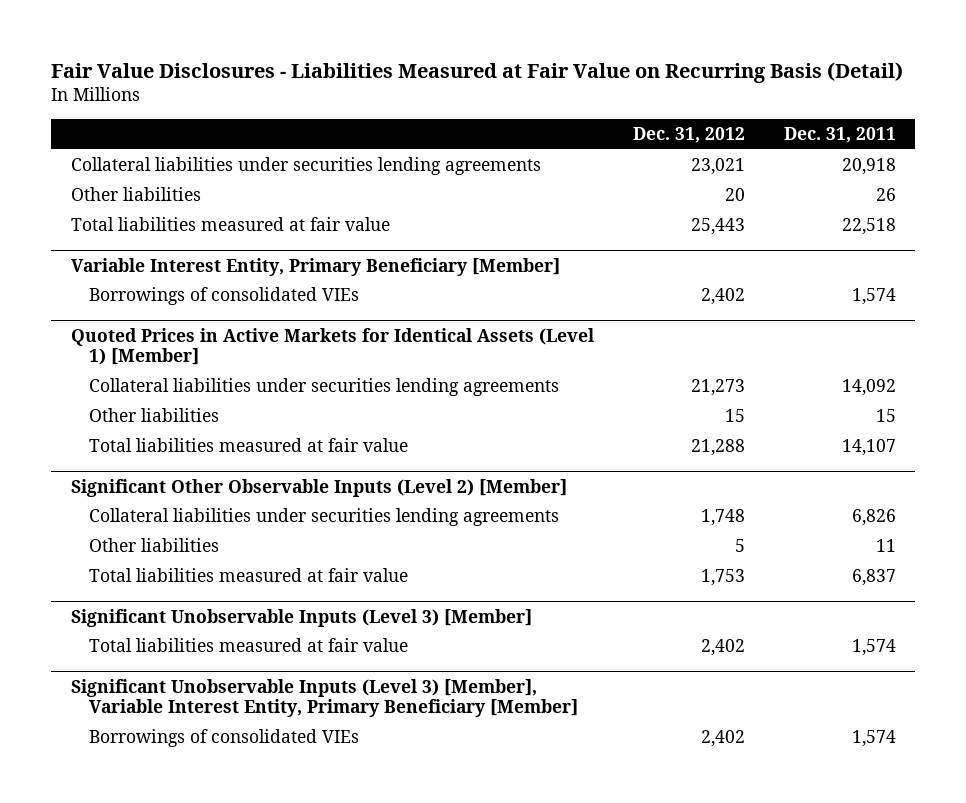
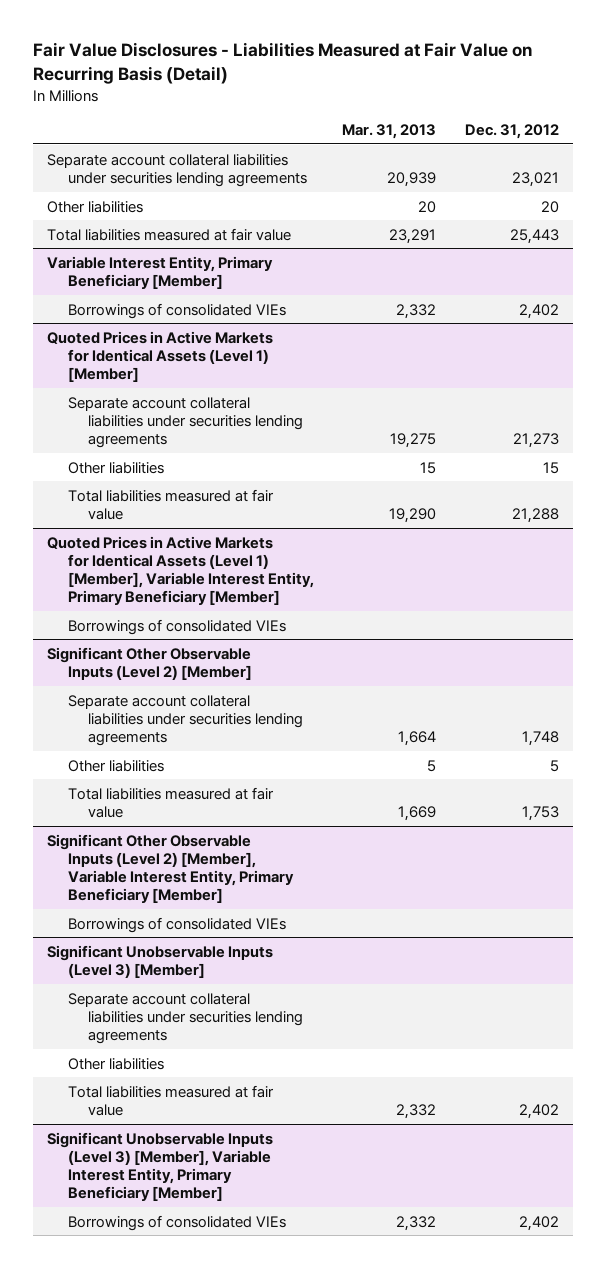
[783,127,896,144] Dec. 31, 2011 -> none
none -> [342,124,437,140] Mar. 31, 2013
[70,157,541,176] Collateral liabilities under securities lending agreements -> [47,153,307,187] Separate account collateral liabilities under securities lending agreements
[89,378,560,397] Collateral liabilities under securities lending agreements -> [67,396,304,449] Separate account collateral liabilities under securities lending agreements
none -> [47,535,314,606] Quoted Prices in Active Markets for Identical Assets (Level 1) [Member], Variable Interest Entity, Primary Beneficiary [Member]
none -> [67,618,286,635] Borrowings of consolidated VIEs
[89,508,560,527] Collateral liabilities under securities lending agreements -> [67,694,304,747] Separate account collateral liabilities under securities lending agreements
none -> [47,833,294,904] Significant Other Observable Inputs (Level 2) [Member], Variable Interest Entity, Primary Beneficiary [Member]
none -> [67,916,286,933] Borrowings of consolidated VIEs
none -> [67,992,304,1045] Separate account collateral liabilities under securities lending agreements
none -> [67,1057,164,1070] Other liabilities

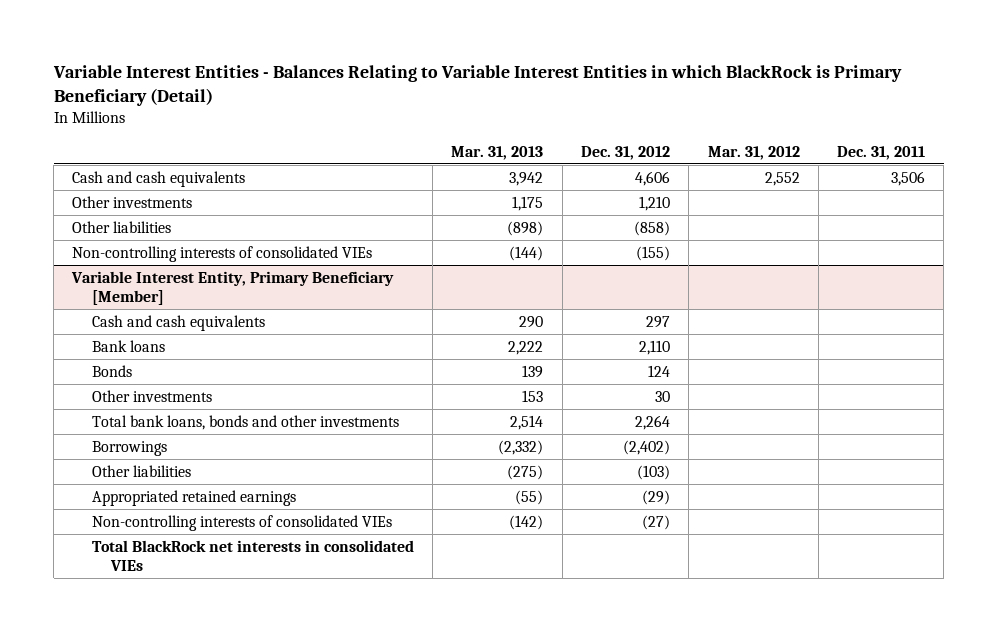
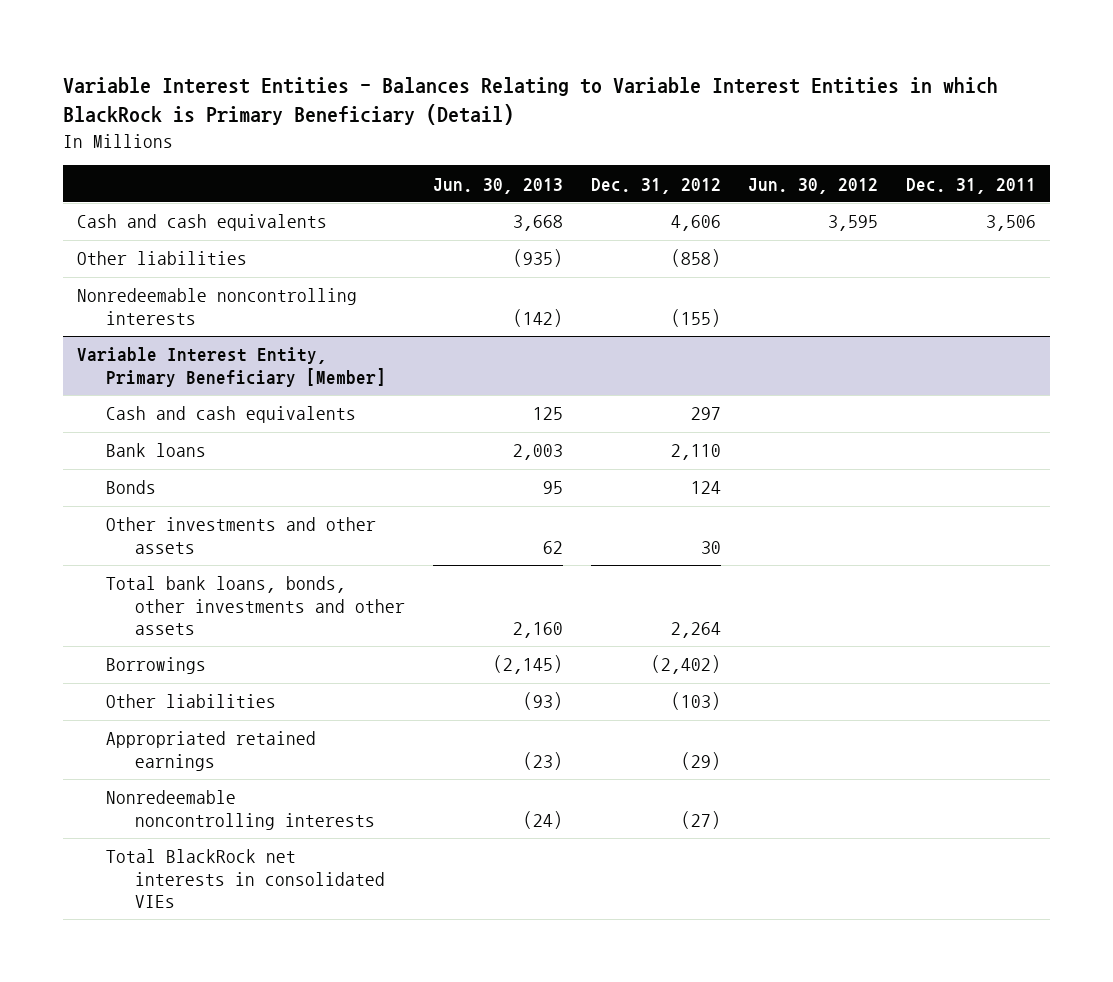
[451,145,544,160] Mar. 31, 2013 -> none
[707,145,800,160] Mar. 31, 2012 -> none
none -> [433,177,564,194] Jun. 30, 2013
none -> [748,177,879,194] Jun. 30, 2012
[72,195,193,208] Other investments -> none
[72,245,373,262] Non-controlling interests of consolidated VIEs -> [76,288,357,325] Nonredeemable noncontrolling interests
[91,389,212,402] Other investments -> [106,517,377,554] Other investments and other assets
[91,414,399,430] Total bank loans, bonds and other investments -> [106,576,406,635] Total bank loans, bonds, other investments and other assets
[91,514,392,531] Non-controlling interests of consolidated VIEs -> [106,790,376,830] Nonredeemable noncontrolling interests

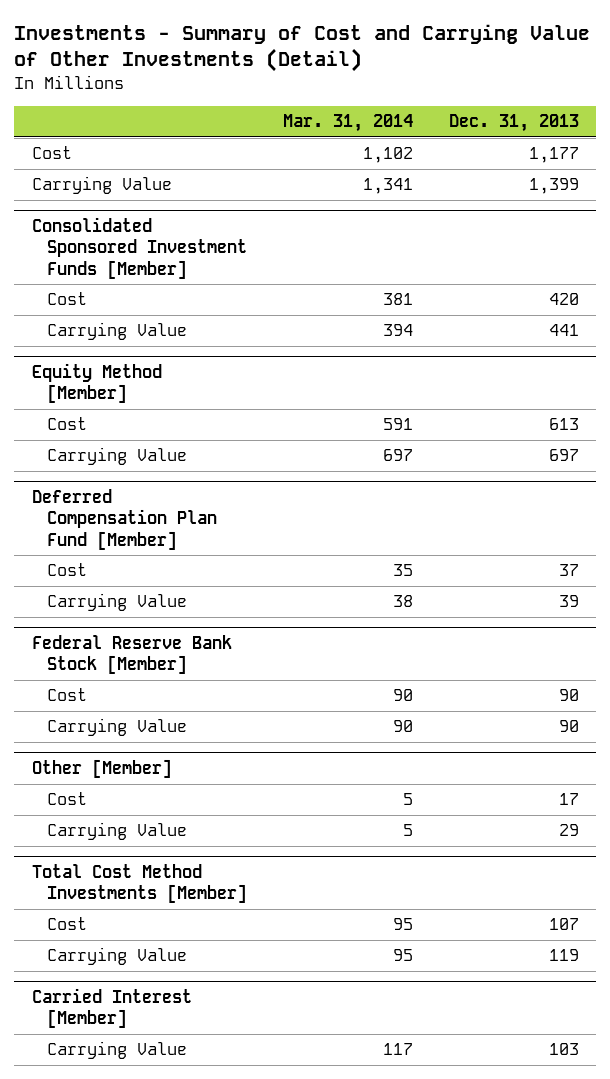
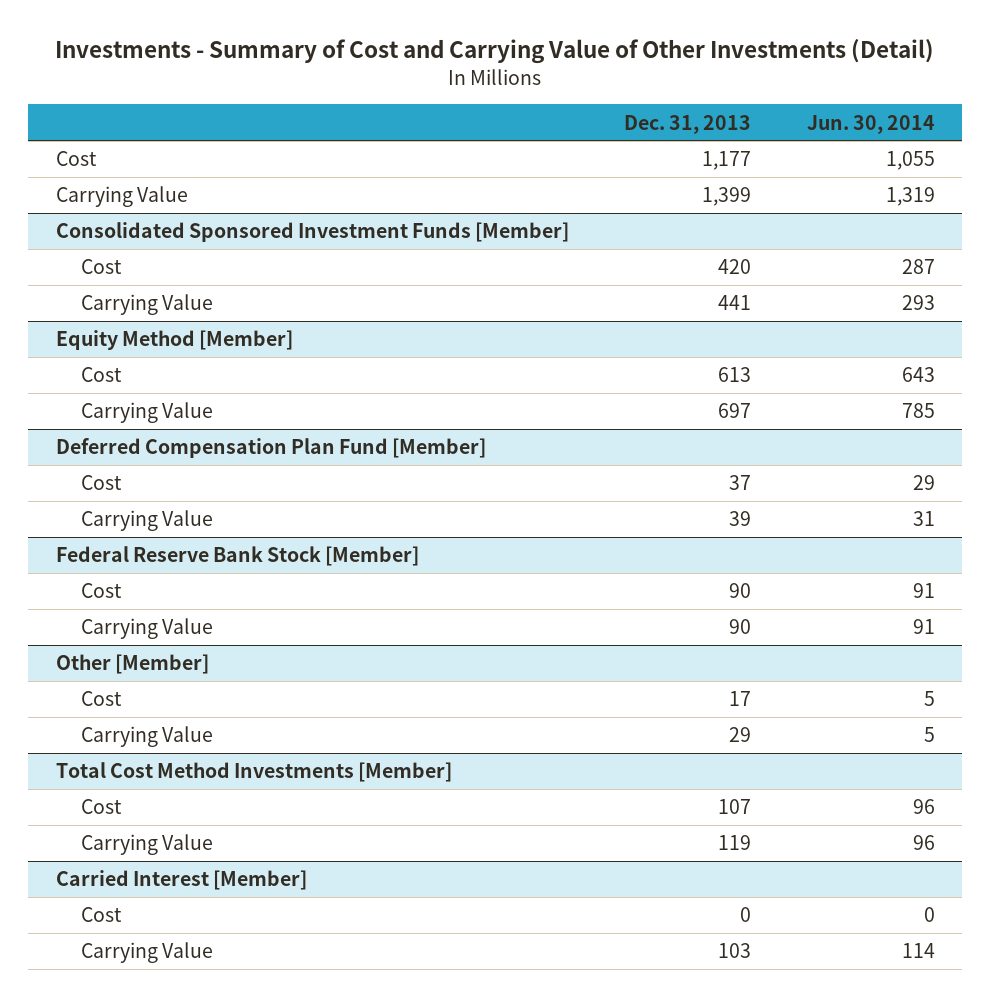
[282,113,413,132] Mar. 31, 2014 -> none
none -> [806,114,935,134] Jun. 30, 2014
none -> [80,907,122,923] Cost

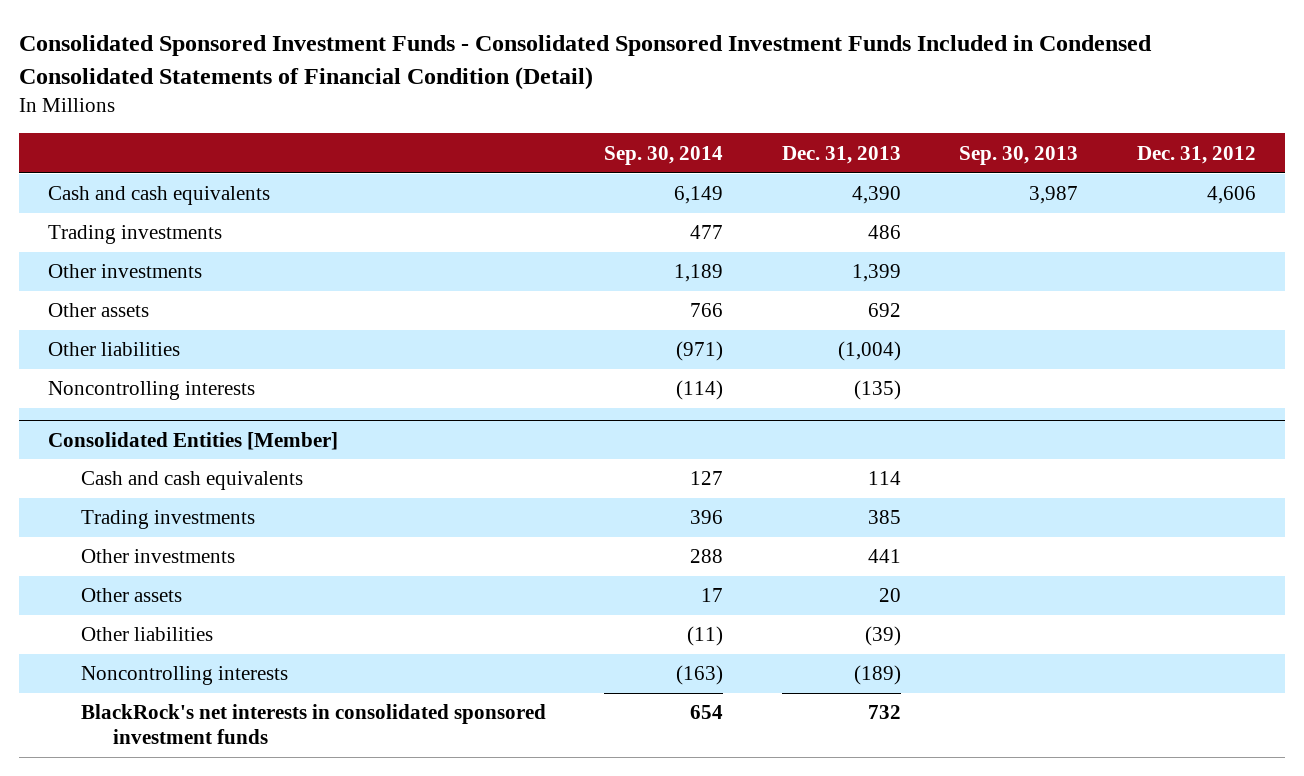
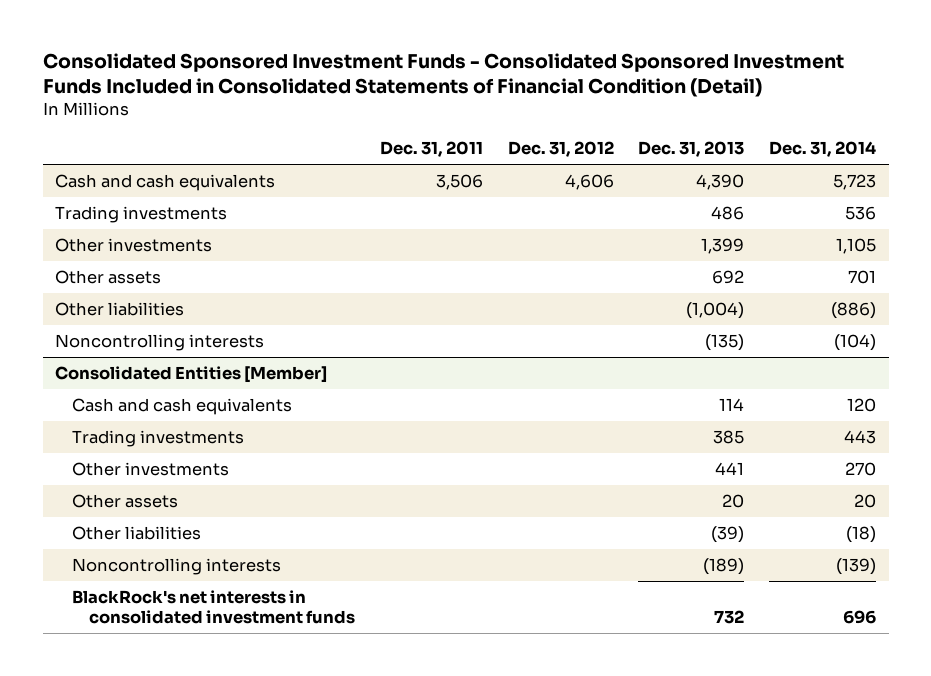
[18,35,1152,90] Consolidated Sponsored Investment Funds - Consolidated Sponsored Investment Funds Included in Condensed Consolidated Statements of Financial Condition (Detail) -> [42,53,844,98] Consolidated Sponsored Investment Funds - Consolidated Sponsored Investment Funds Included in Consolidated Statements of Financial Condition (Detail)
[604,145,724,165] Sep. 30, 2014 -> none
[959,145,1079,165] Sep. 30, 2013 -> none
none -> [379,140,483,157] Dec. 31, 2011
none -> [769,140,877,157] Dec. 31, 2014
[80,704,546,744] BlackRock's net interests in consolidated sponsored investment funds -> [72,590,355,625] BlackRock's net interests in consolidated investment funds

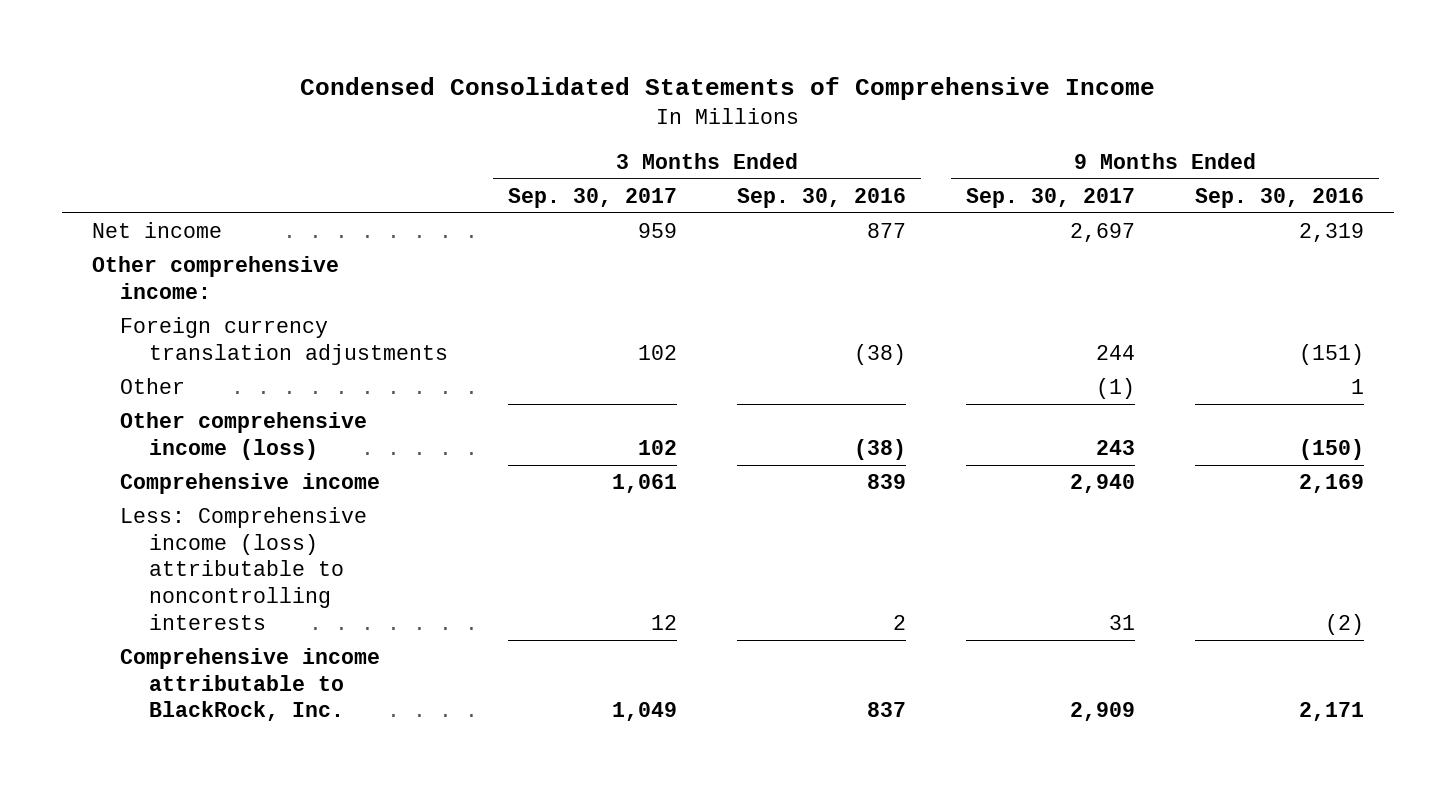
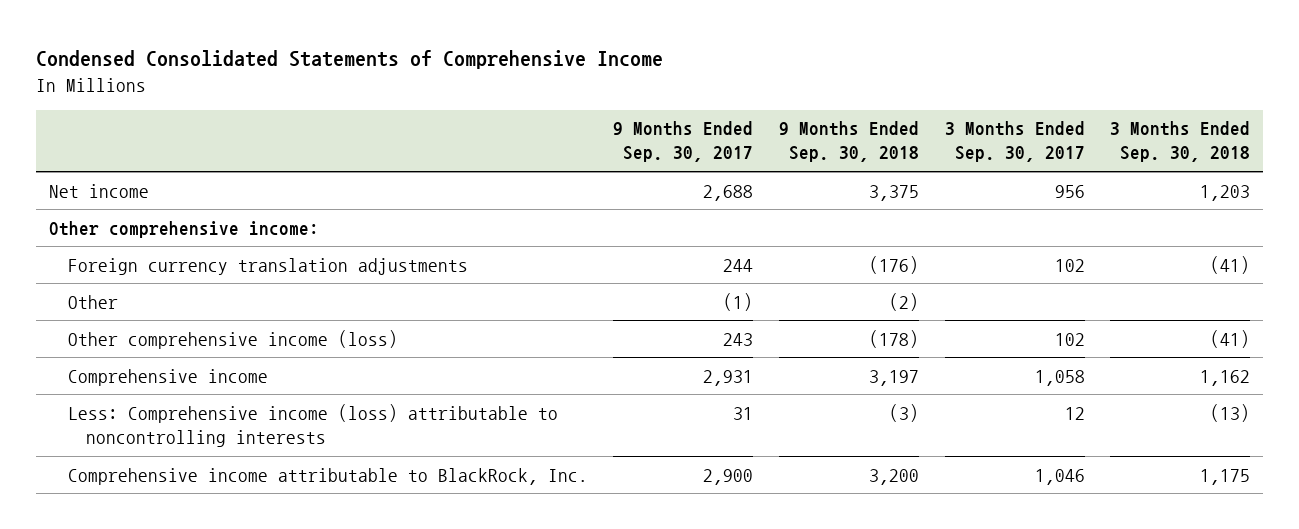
[736,188,906,209] Sep. 30, 2016 -> none
[1194,188,1364,209] Sep. 30, 2016 -> none
none -> [778,121,919,163] 9 Months Ended Sep. 30, 2018
none -> [1110,121,1251,163] 3 Months Ended Sep. 30, 2018
[637,223,677,239] 959 -> [1054,184,1085,198] 956
[1069,223,1135,243] 2,697 -> [703,184,754,201] 2,688
[611,474,677,494] 1,061 -> [1034,369,1085,386] 1,058
[1069,474,1135,494] 2,940 -> [703,369,754,386] 2,931
[611,702,677,722] 1,049 -> [1034,468,1085,485] 1,046
[1069,702,1135,722] 2,909 -> [703,468,754,485] 2,900

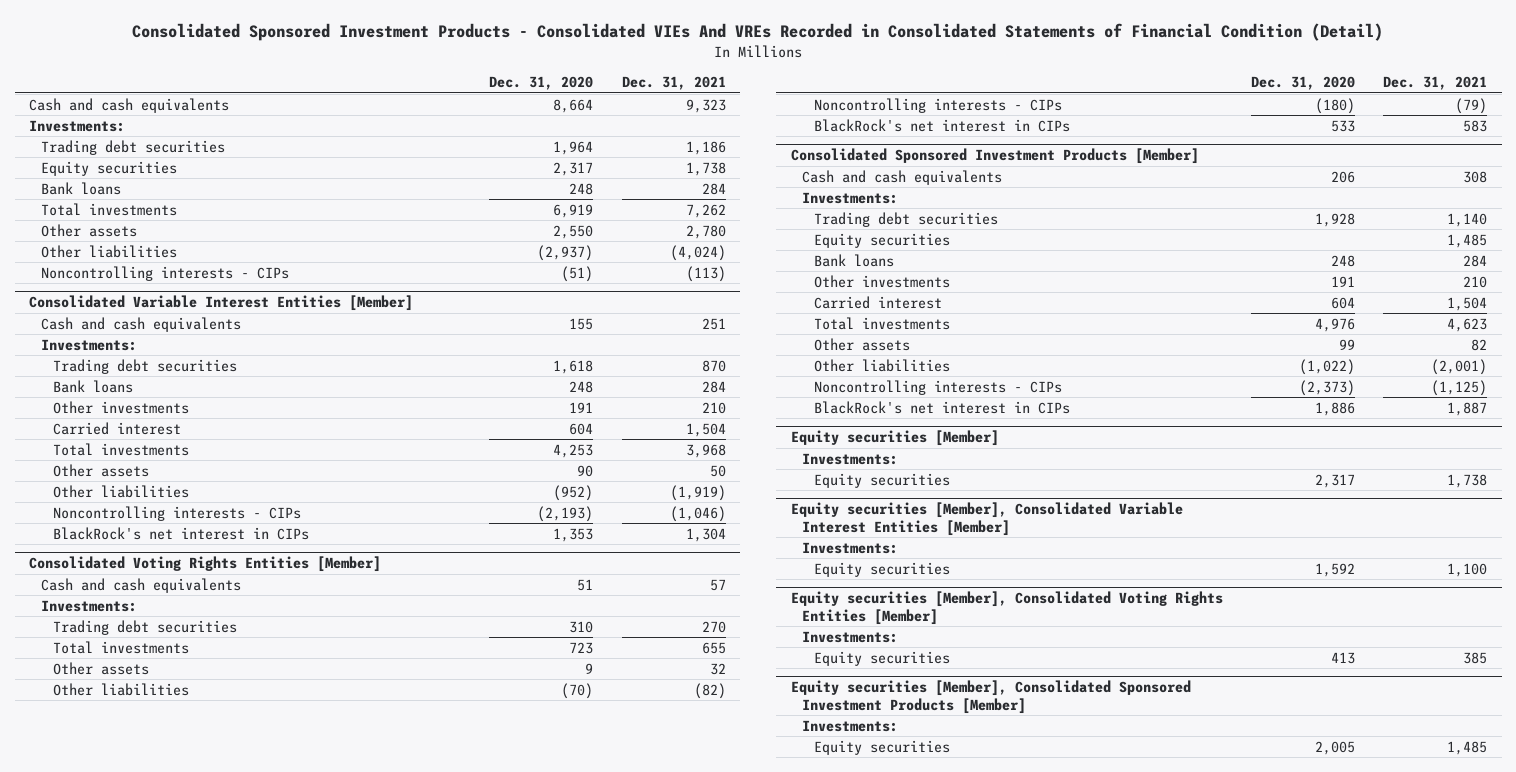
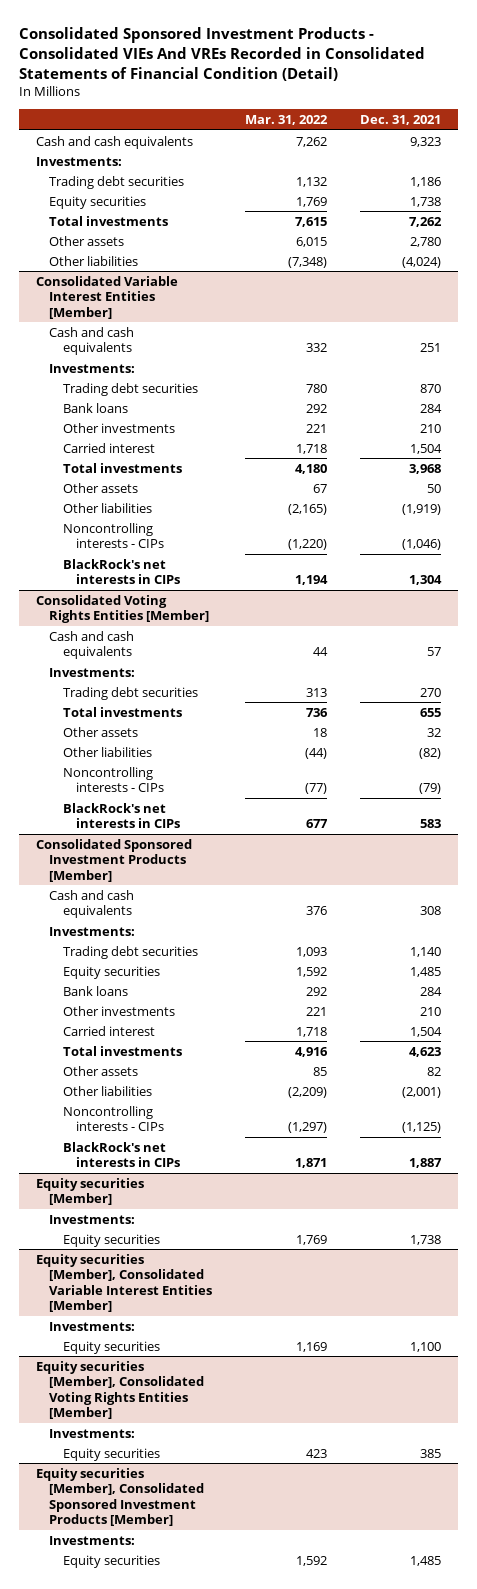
[489,76,594,91] Dec. 31, 2020 -> none
none -> [245,115,329,126] Mar. 31, 2022
[40,181,121,195] Bank loans -> none
[40,265,289,281] Noncontrolling interests - CIPs -> none
[52,526,309,540] BlackRock's net interest in CIPs -> [62,558,181,585] BlackRock's net interests in CIPs
[814,118,1071,132] BlackRock's net interest in CIPs -> [62,802,181,829] BlackRock's net interests in CIPs
[814,400,1071,414] BlackRock's net interest in CIPs -> [62,1141,181,1168] BlackRock's net interests in CIPs

